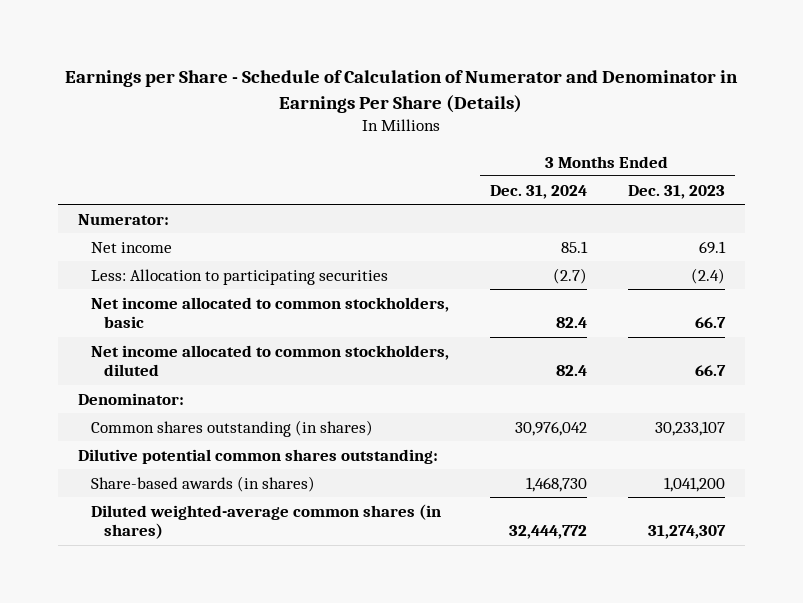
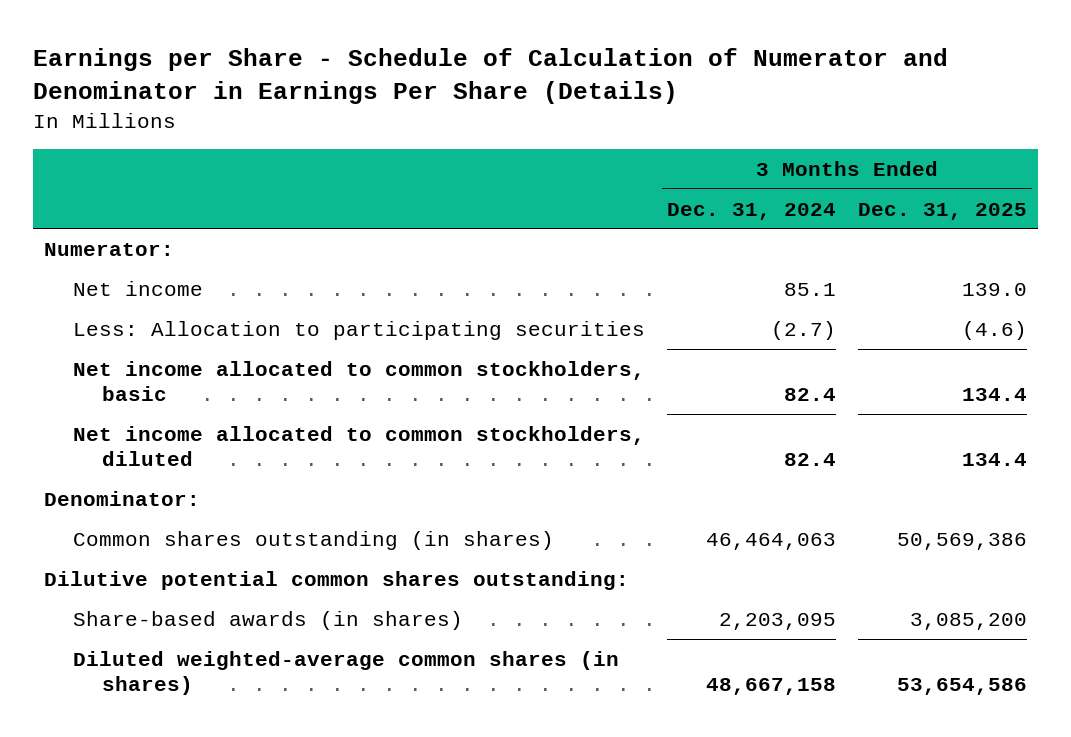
[627,184,725,199] Dec. 31, 2023 -> none
none -> [857,202,1027,220] Dec. 31, 2025
[514,420,587,436] 30,976,042 -> [706,532,837,550] 46,464,063
[525,476,587,492] 1,468,730 -> [719,612,837,630] 2,203,095
[508,525,587,540] 32,444,772 -> [706,678,837,696] 48,667,158

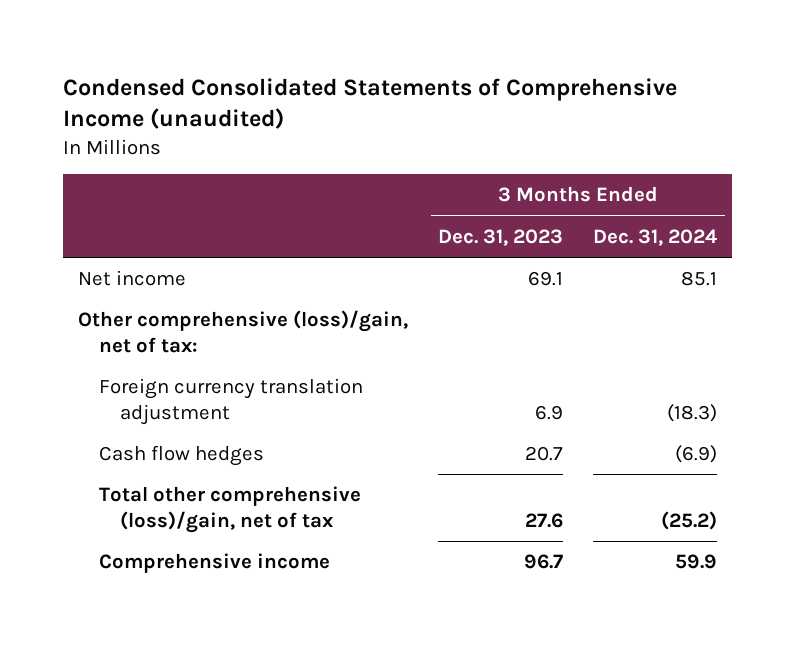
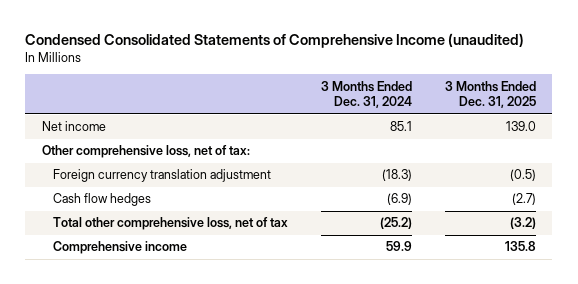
[438,228,564,246] Dec. 31, 2023 -> none
none -> [444,80,536,109] 3 Months Ended Dec. 31, 2025
[78,310,409,354] Other comprehensive (loss)/gain, net of tax: -> [41,145,250,159] Other comprehensive loss, net of tax:
[99,486,362,534] Total other comprehensive (loss)/gain, net of tax -> [53,217,289,231] Total other comprehensive loss, net of tax

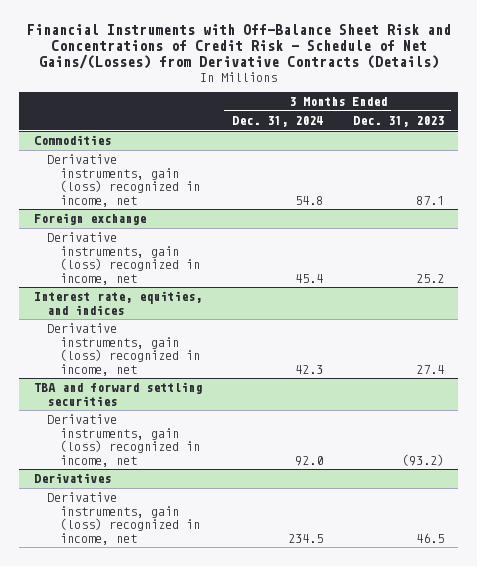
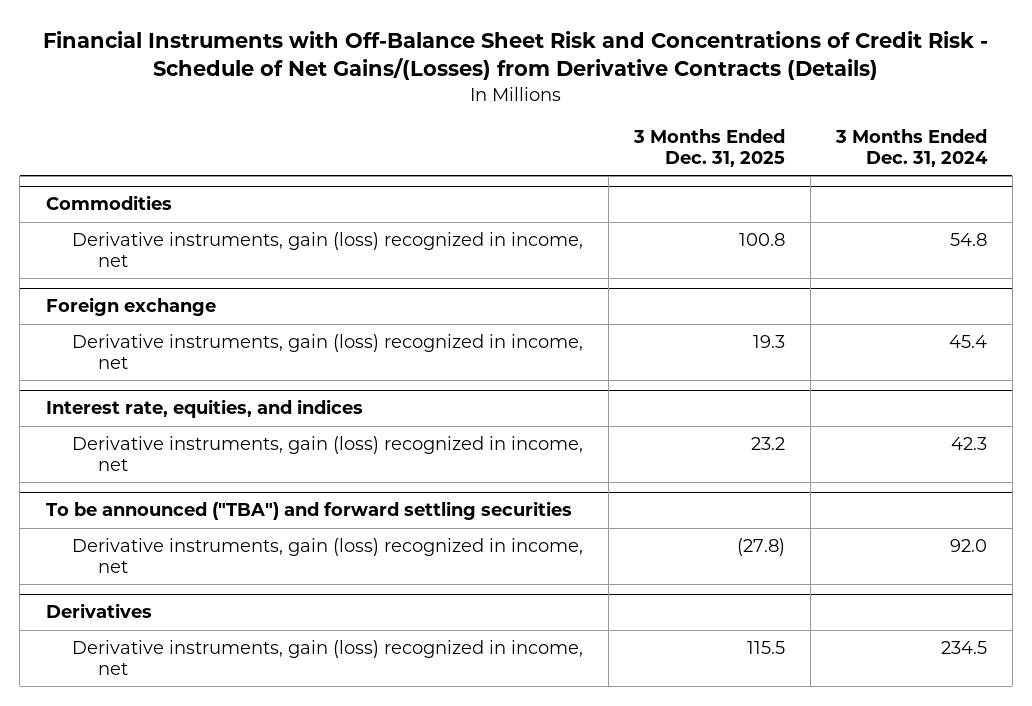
[352,115,444,127] Dec. 31, 2023 -> none
none -> [632,128,785,168] 3 Months Ended Dec. 31, 2025
[33,382,202,406] TBA and forward settling securities -> [45,501,572,521] To be announced ("TBA") and forward settling securities

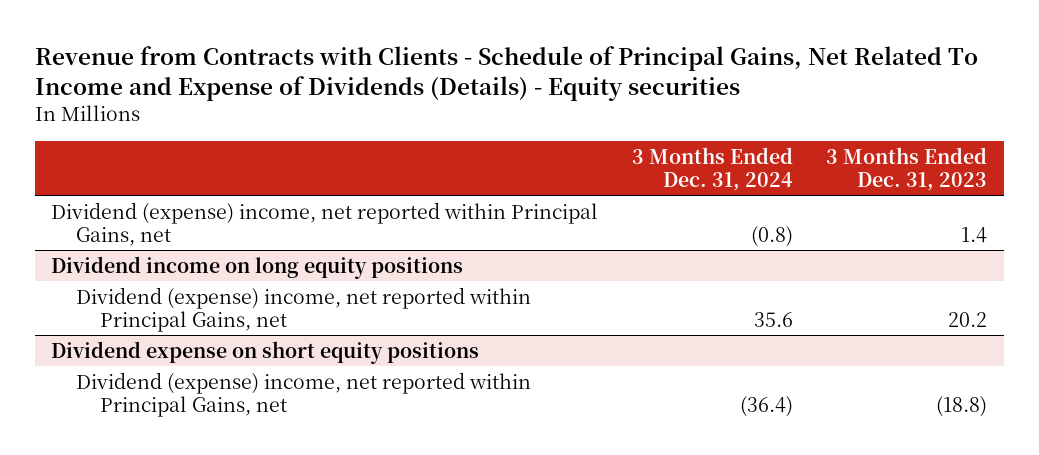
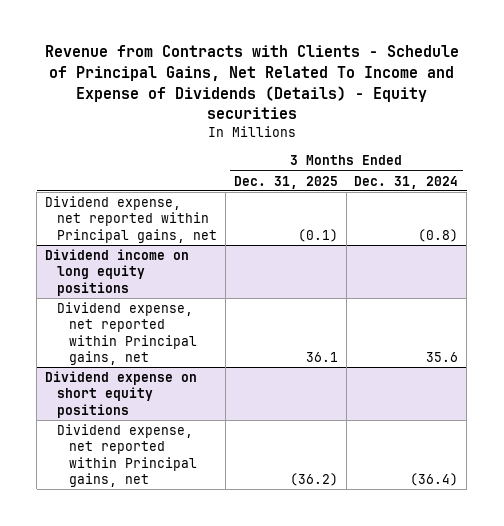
[826,146,988,191] 3 Months Ended Dec. 31, 2023 -> none
none -> [233,175,338,189] Dec. 31, 2025
[51,201,599,246] Dividend (expense) income, net reported within Principal Gains, net -> [45,196,218,243] Dividend expense, net reported within Principal gains, net
[75,286,531,332] Dividend (expense) income, net reported within Principal Gains, net -> [57,302,198,366] Dividend expense, net reported within Principal gains, net
[75,371,531,417] Dividend (expense) income, net reported within Principal Gains, net -> [57,424,198,488] Dividend expense, net reported within Principal gains, net

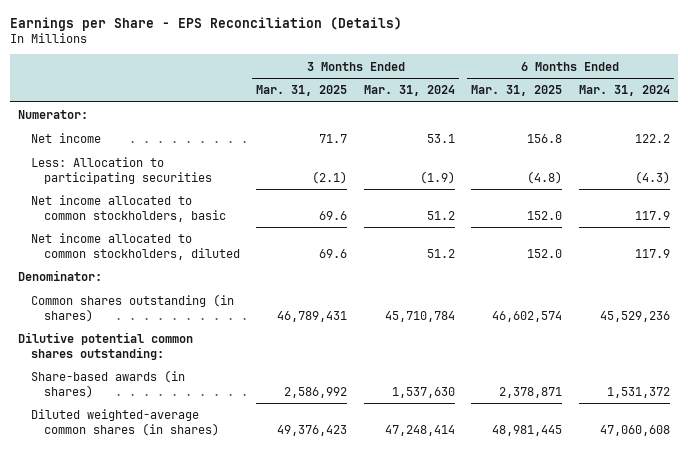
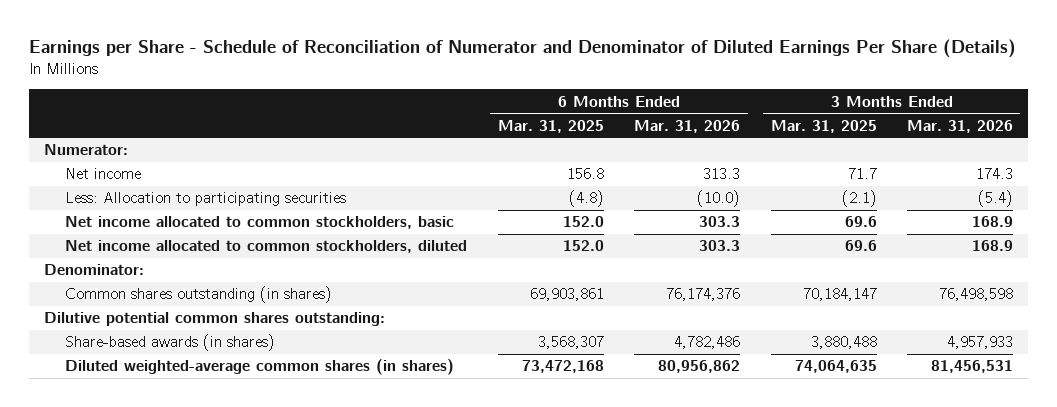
[9,16,402,31] Earnings per Share - EPS Reconciliation (Details) -> [28,38,1016,58] Earnings per Share - Schedule of Reconciliation of Numerator and Denominator of Diluted Earnings Per Share (Details)
[363,85,455,97] Mar. 31, 2024 -> none
[578,85,670,97] Mar. 31, 2024 -> none
none -> [634,119,741,133] Mar. 31, 2026
none -> [906,119,1013,133] Mar. 31, 2026
[277,310,348,322] 46,789,431 -> [802,288,877,302] 70,184,147
[492,310,563,322] 46,602,574 -> [529,288,604,302] 69,903,861
[284,386,348,398] 2,586,992 -> [810,336,877,350] 3,880,488
[499,386,563,398] 2,378,871 -> [537,336,604,350] 3,568,307
[277,424,348,436] 49,376,423 -> [794,360,877,374] 74,064,635
[492,424,563,436] 48,981,445 -> [521,360,604,374] 73,472,168

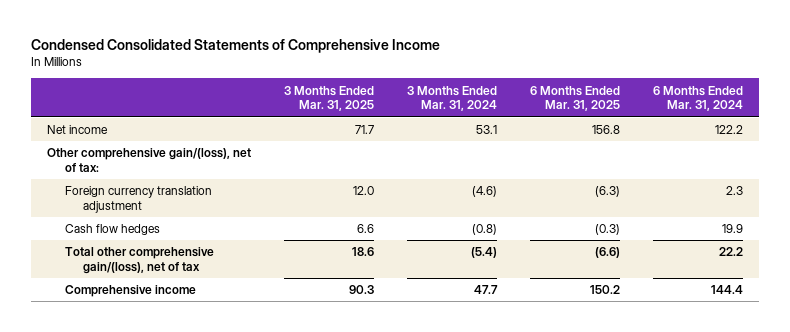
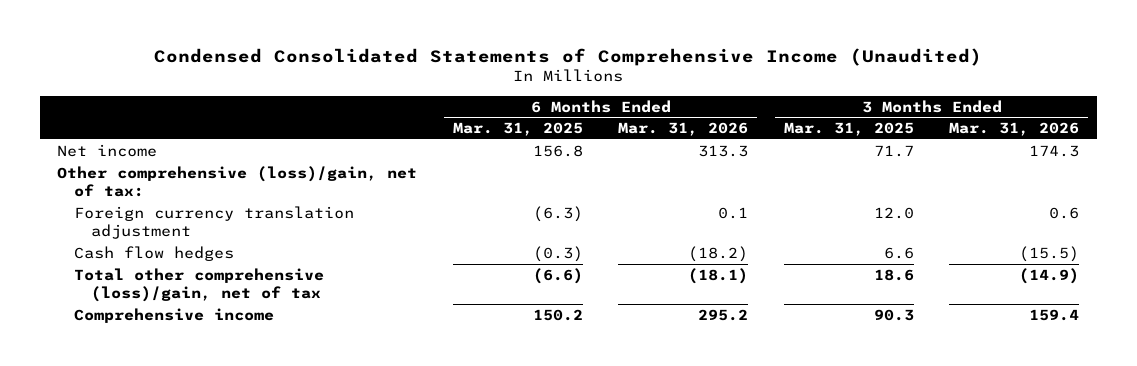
[30,38,440,53] Condensed Consolidated Statements of Comprehensive Income -> [154,47,983,66] Condensed Consolidated Statements of Comprehensive Income (Unaudited)
[407,85,498,112] 3 Months Ended Mar. 31, 2024 -> none
[652,85,743,112] 6 Months Ended Mar. 31, 2024 -> none
none -> [618,122,749,137] Mar. 31, 2026
none -> [949,122,1080,137] Mar. 31, 2026
[47,148,252,172] Other comprehensive gain/(loss), net of tax: -> [57,165,418,197] Other comprehensive (loss)/gain, net of tax:
[65,247,215,274] Total other comprehensive gain/(loss), net of tax -> [74,267,325,302] Total other comprehensive (loss)/gain, net of tax

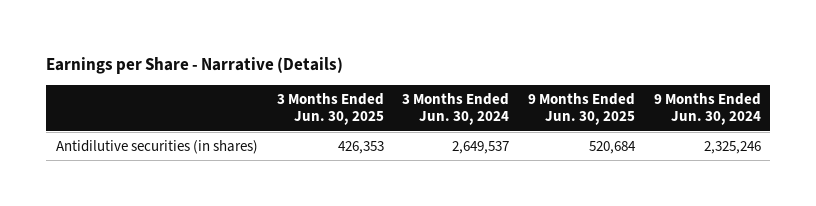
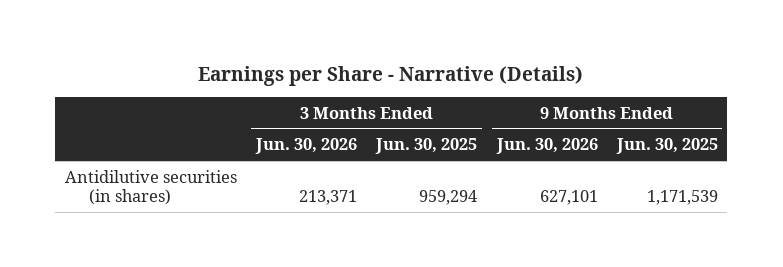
[402,92,510,126] 3 Months Ended Jun. 30, 2024 -> none
[653,92,761,126] 9 Months Ended Jun. 30, 2024 -> none
none -> [255,138,358,155] Jun. 30, 2026
none -> [495,138,598,155] Jun. 30, 2026
[337,141,384,155] 426,353 -> [419,189,478,205] 959,294
[588,141,636,155] 520,684 -> [646,189,718,205] 1,171,539

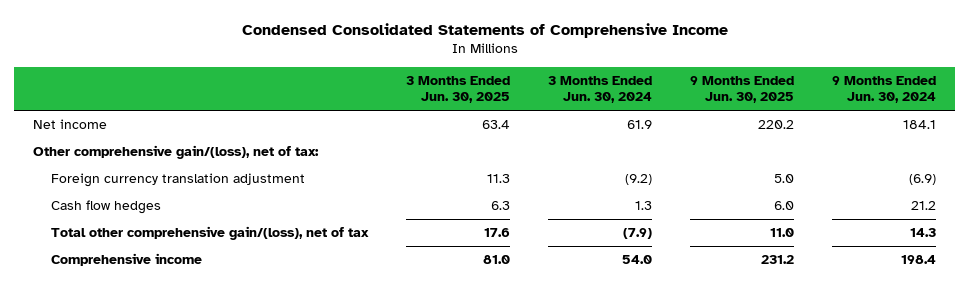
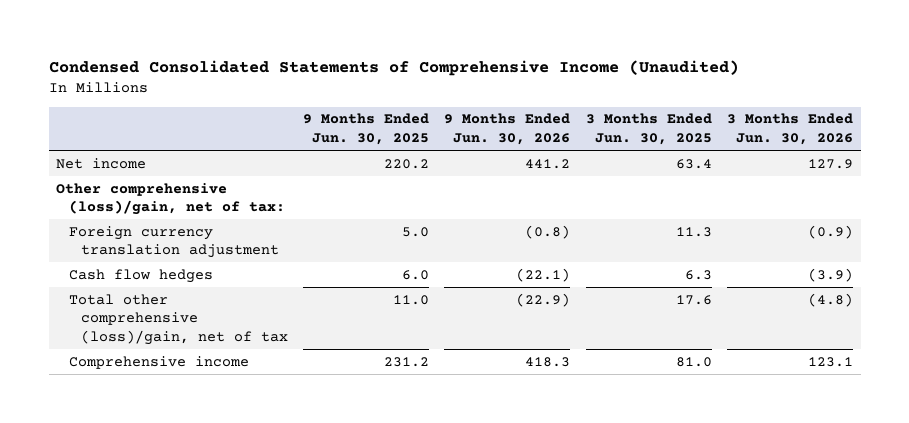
[241,22,728,38] Condensed Consolidated Statements of Comprehensive Income -> [48,59,739,76] Condensed Consolidated Statements of Comprehensive Income (Unaudited)
[548,75,653,104] 3 Months Ended Jun. 30, 2024 -> none
[832,75,937,104] 9 Months Ended Jun. 30, 2024 -> none
none -> [444,113,571,145] 9 Months Ended Jun. 30, 2026
none -> [726,113,853,145] 3 Months Ended Jun. 30, 2026
[32,145,319,160] Other comprehensive gain/(loss), net of tax: -> [56,182,285,216] Other comprehensive (loss)/gain, net of tax:
[51,226,370,241] Total other comprehensive gain/(loss), net of tax -> [68,293,288,346] Total other comprehensive (loss)/gain, net of tax

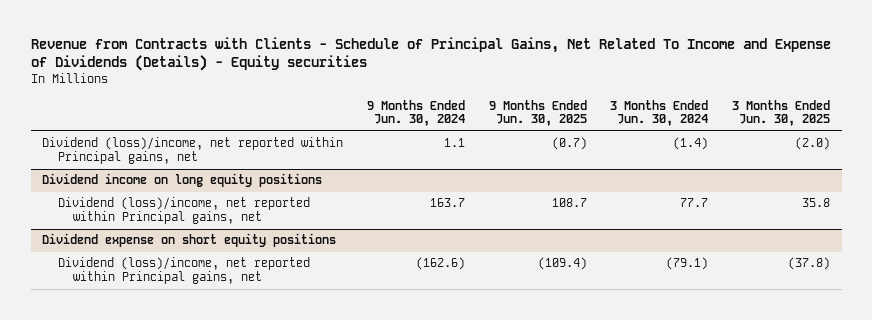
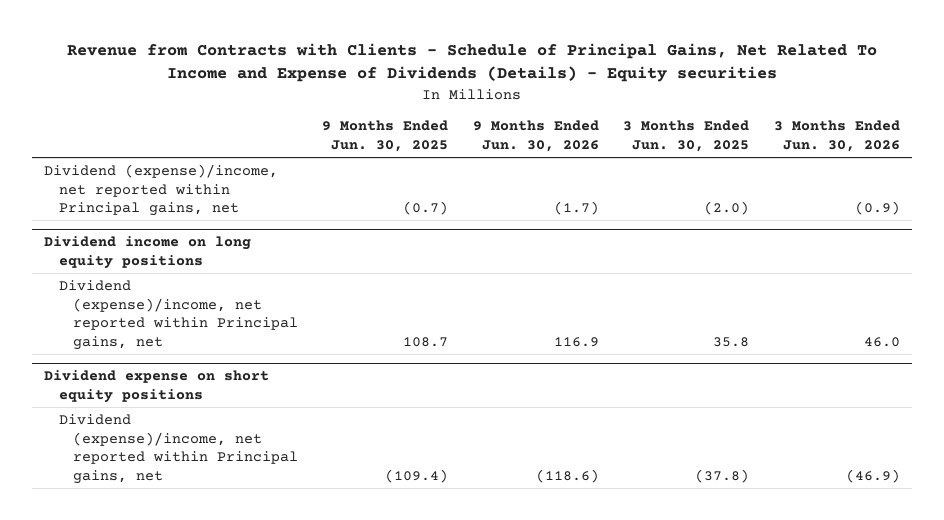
[367,99,466,127] 9 Months Ended Jun. 30, 2024 -> none
[610,99,709,127] 3 Months Ended Jun. 30, 2024 -> none
none -> [472,120,599,153] 9 Months Ended Jun. 30, 2026
none -> [773,120,900,153] 3 Months Ended Jun. 30, 2026
[42,137,344,165] Dividend (loss)/income, net reported within Principal gains, net -> [44,163,279,217] Dividend (expense)/income, net reported within Principal gains, net
[57,197,310,225] Dividend (loss)/income, net reported within Principal gains, net -> [58,279,299,351] Dividend (expense)/income, net reported within Principal gains, net
[57,257,310,285] Dividend (loss)/income, net reported within Principal gains, net -> [58,413,299,485] Dividend (expense)/income, net reported within Principal gains, net

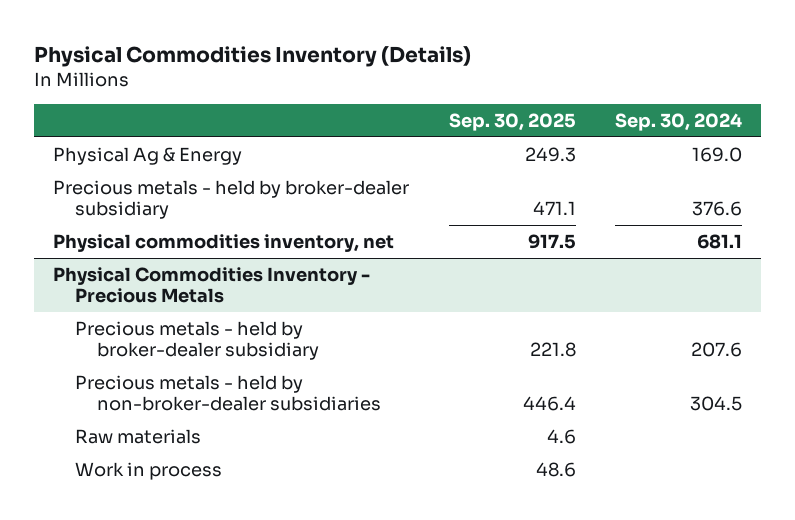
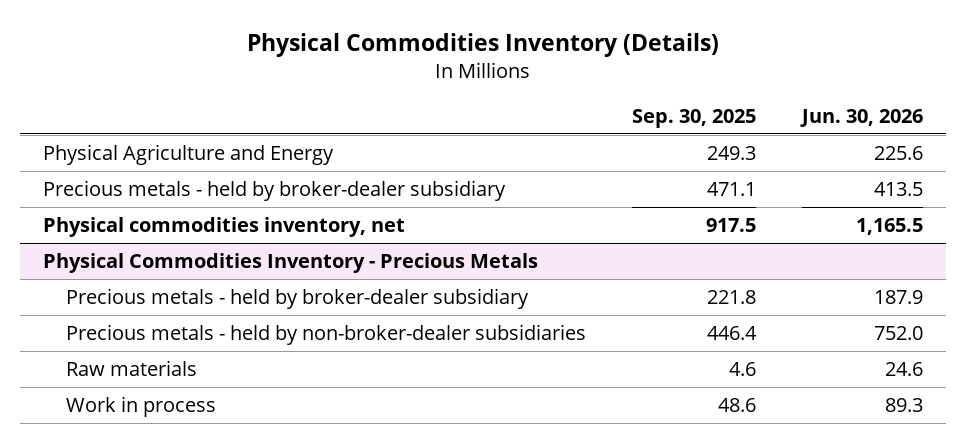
[614,112,742,131] Sep. 30, 2024 -> none
none -> [800,108,924,127] Jun. 30, 2026
[53,147,243,166] Physical Ag & Energy -> [42,143,334,165] Physical Agriculture and Energy

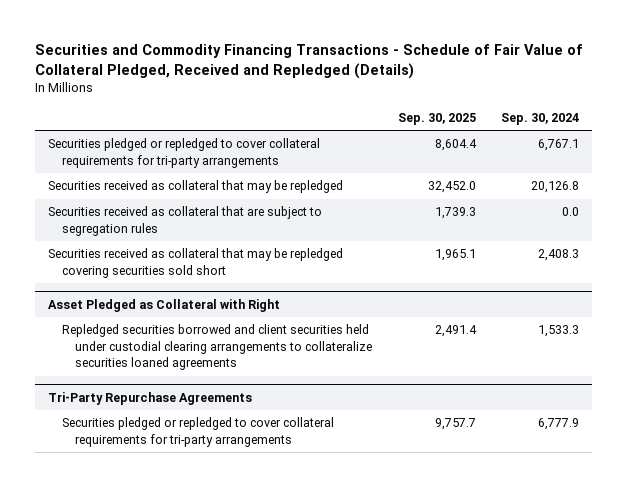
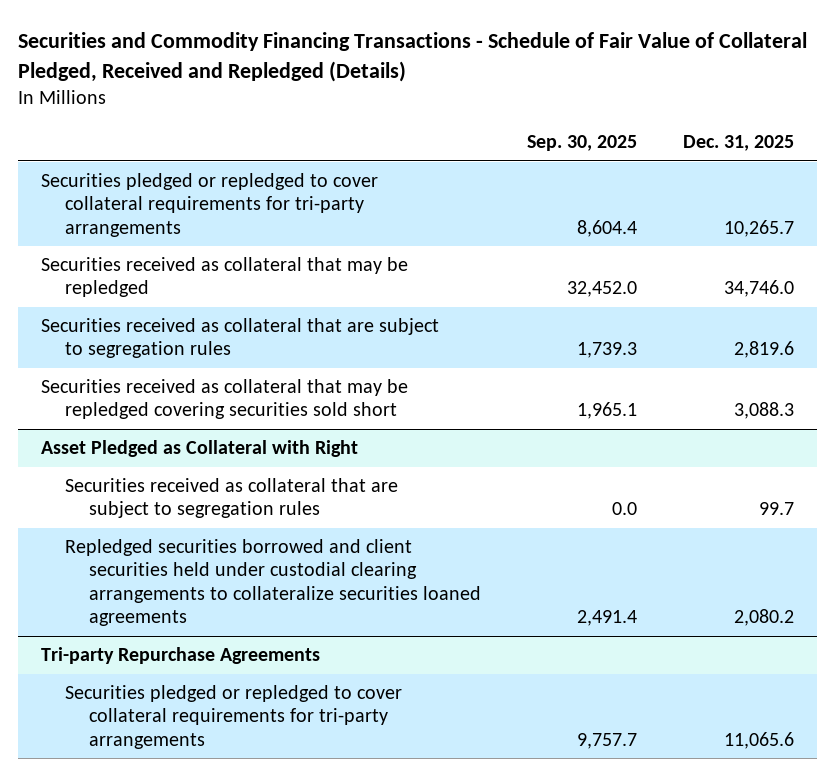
[501,112,580,125] Sep. 30, 2024 -> none
none -> [682,135,794,152] Dec. 31, 2025
none -> [64,478,398,519] Securities received as collateral that are subject to segregation rules
[48,391,253,405] Tri-Party Repurchase Agreements -> [40,647,320,665] Tri-party Repurchase Agreements

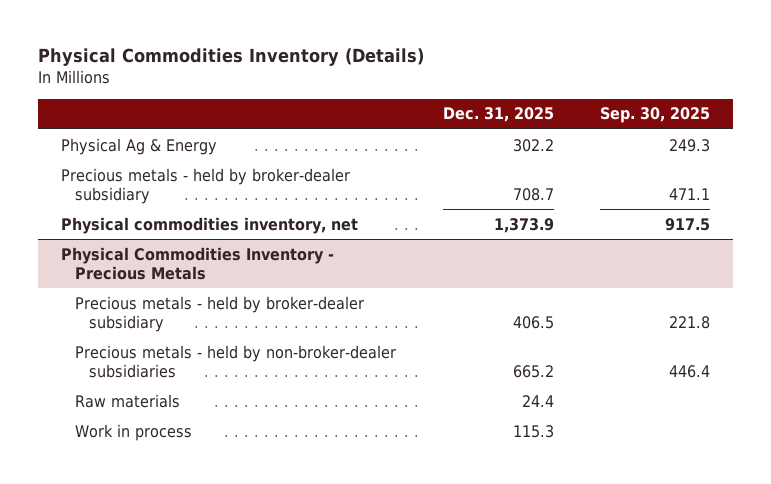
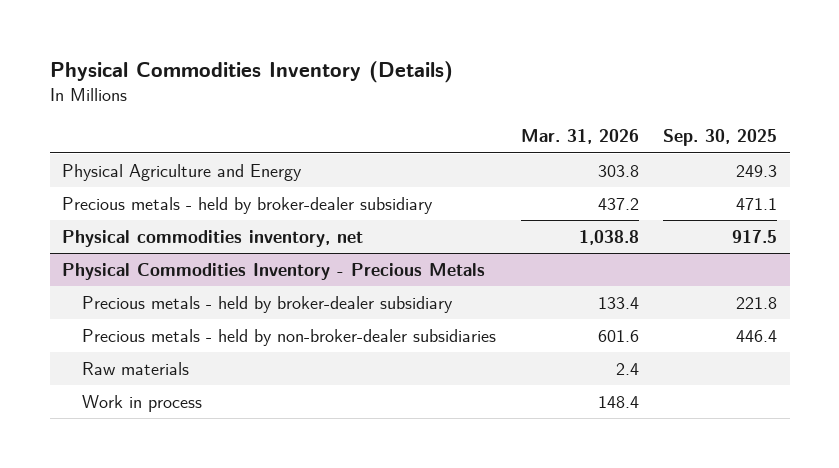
[442,107,554,123] Dec. 31, 2025 -> none
none -> [520,129,639,145] Mar. 31, 2026
[61,137,218,155] Physical Ag & Energy -> [62,163,303,181] Physical Agriculture and Energy

